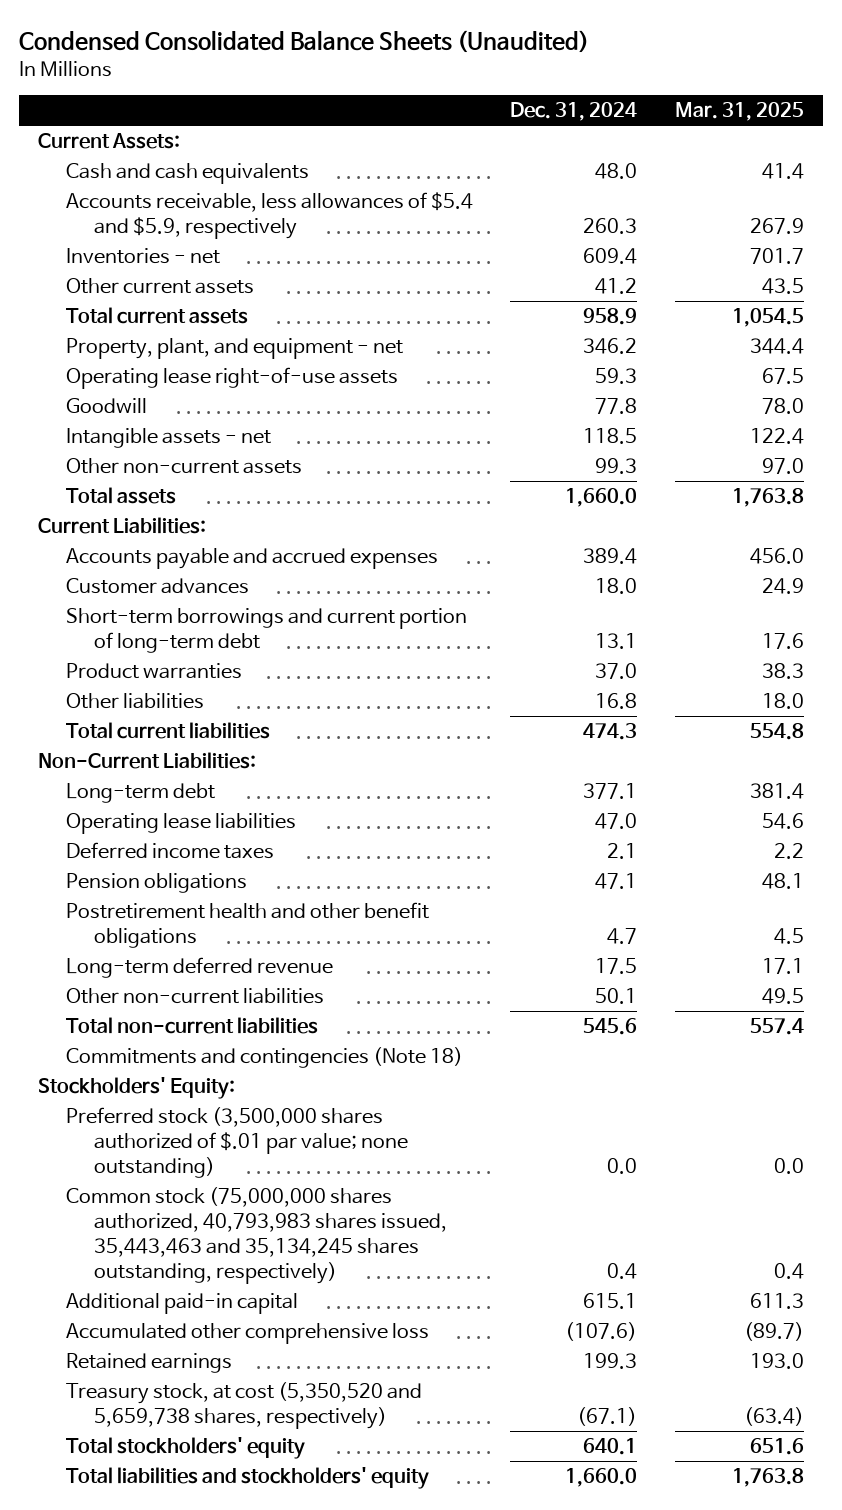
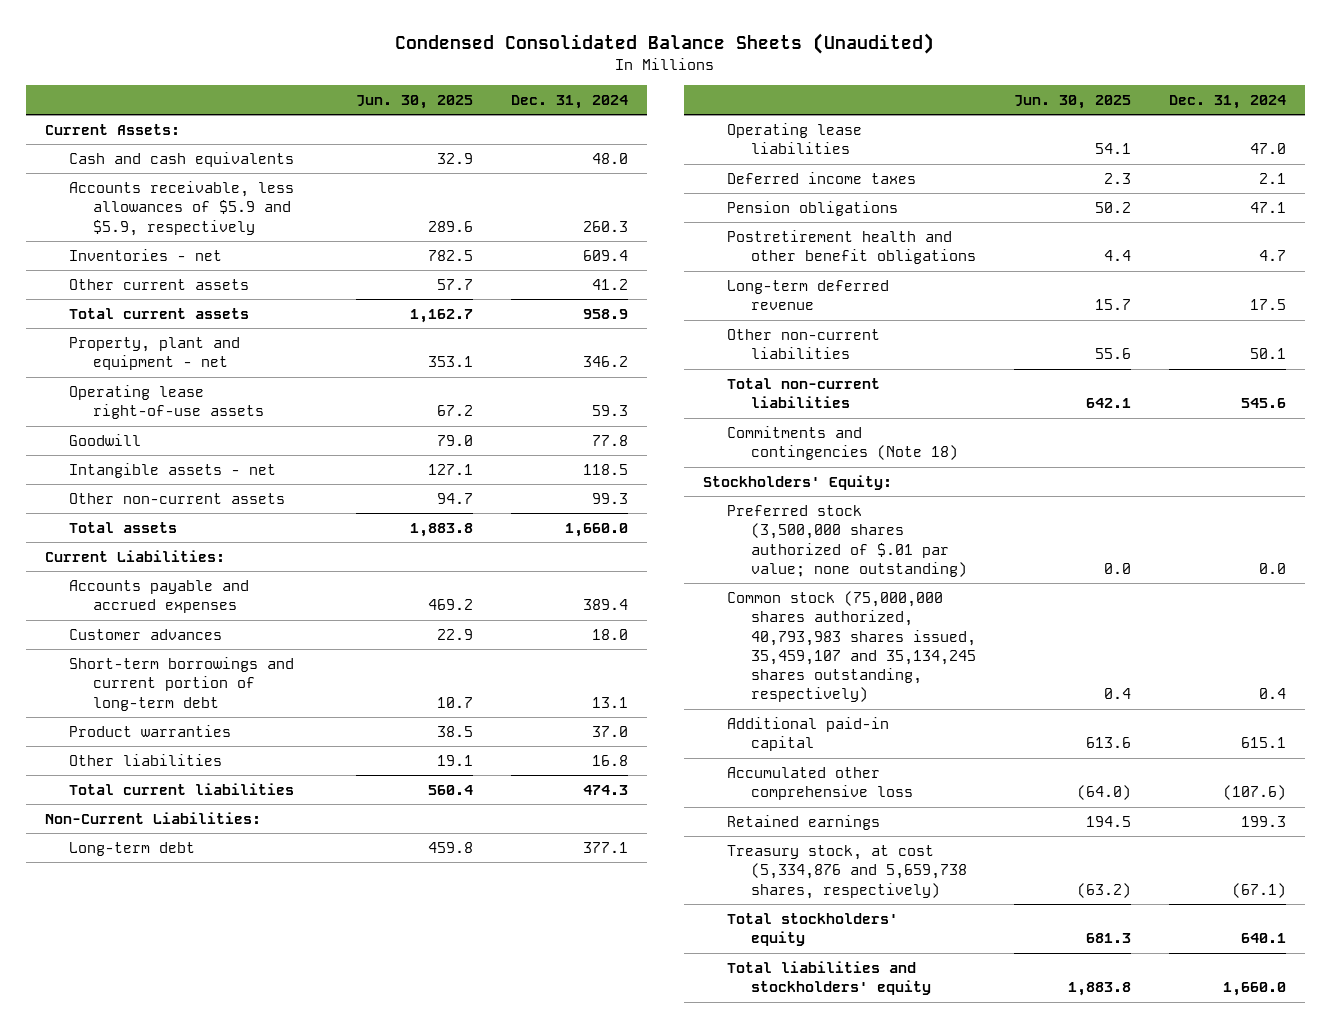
[675,102,805,122] Mar. 31, 2025 -> none
none -> [355,94,473,109] Jun. 30, 2025
[65,192,473,239] Accounts receivable, less allowances of $5.4 and $5.9, respectively -> [68,180,294,236] Accounts receivable, less allowances of $5.9 and $5.9, respectively
[65,338,403,360] Property, plant, and equipment - net -> [68,336,240,371] Property, plant and equipment - net
[65,1187,447,1284] Common stock (75,000,000 shares authorized, 40,793,983 shares issued, 35,443,463 and 35,134,245 shares outstanding, respectively) -> [727,590,977,703] Common stock (75,000,000 shares authorized, 40,793,983 shares issued, 35,459,107 and 35,134,245 shares outstanding, respectively)
[65,1382,422,1429] Treasury stock, at cost (5,350,520 and 5,659,738 shares, respectively) -> [727,844,968,899] Treasury stock, at cost (5,334,876 and 5,659,738 shares, respectively)

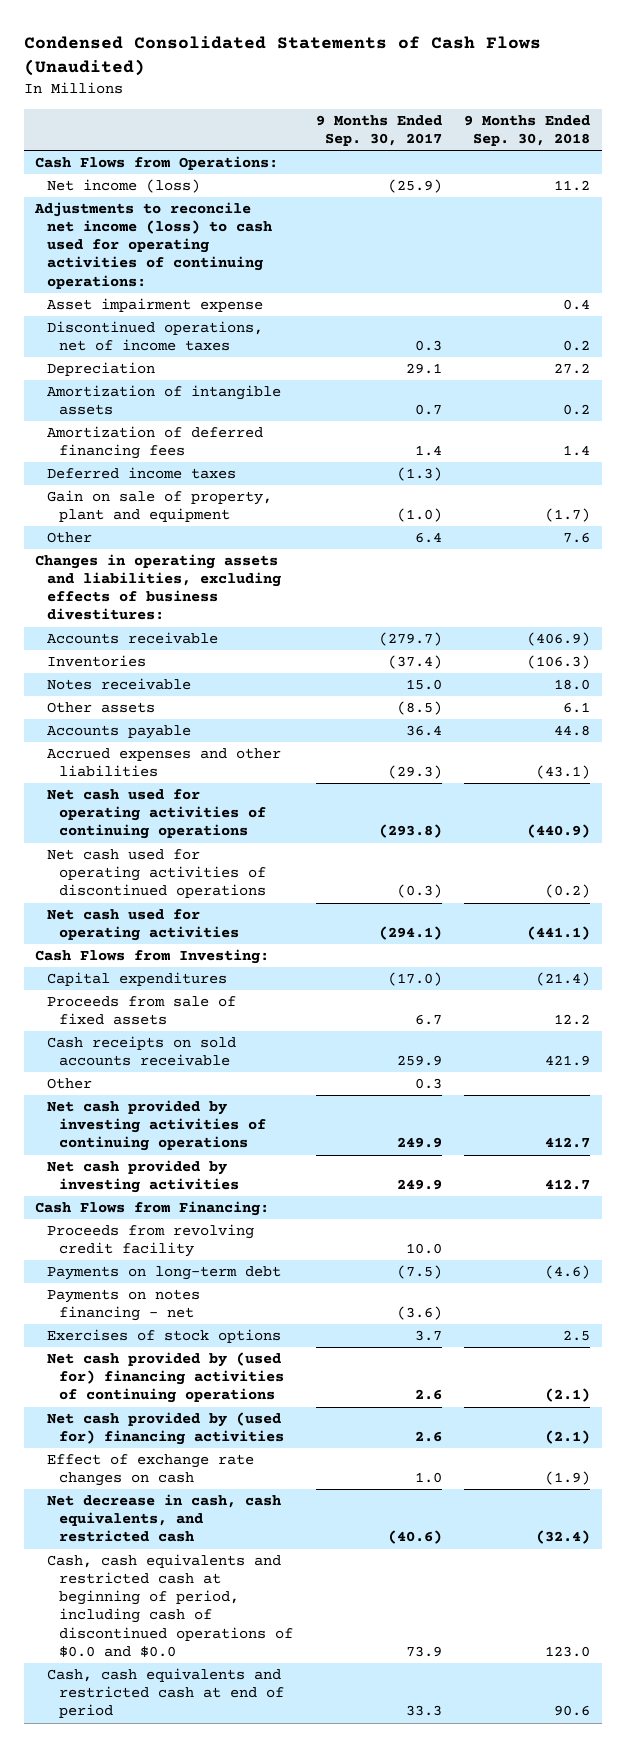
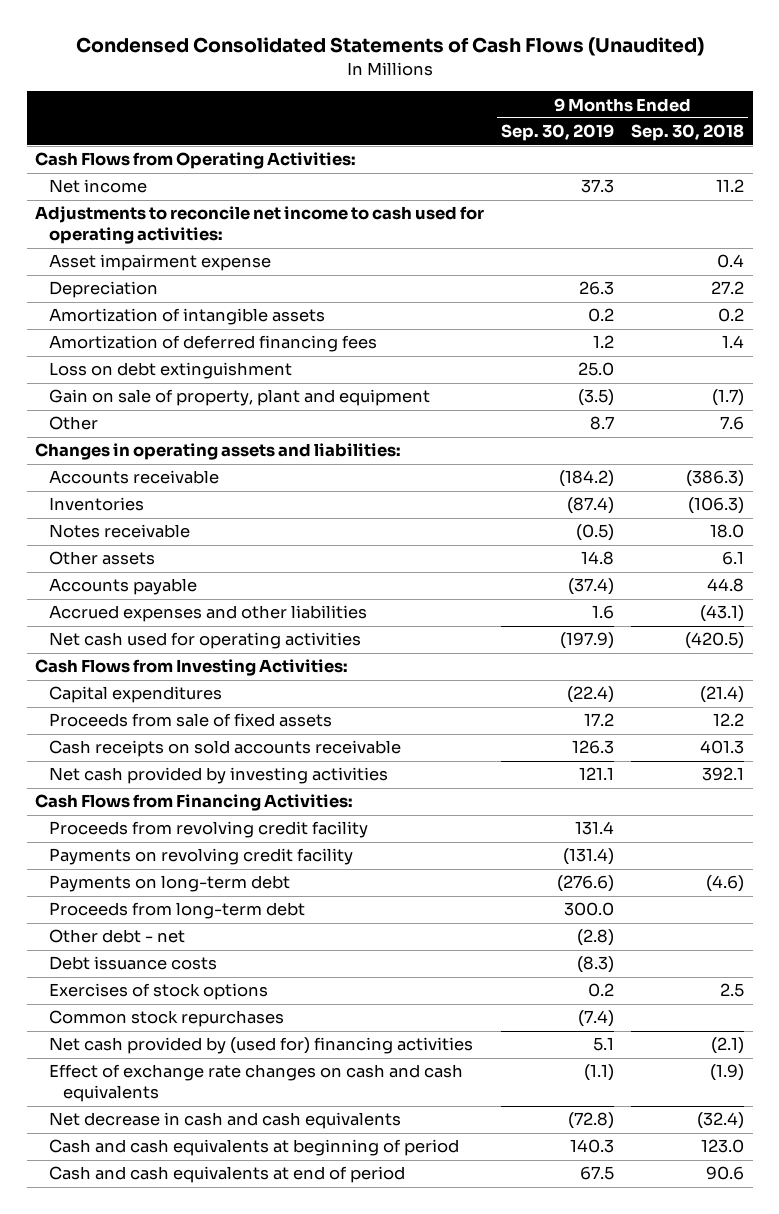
[315,115,442,147] 9 Months Ended Sep. 30, 2017 -> none
none -> [501,124,615,142] Sep. 30, 2019
[35,156,279,171] Cash Flows from Operations: -> [35,152,357,170] Cash Flows from Operating Activities:
[47,179,201,194] Net income (loss) -> [49,179,148,194] Net income
[34,202,273,289] Adjustments to reconcile net income (loss) to cash used for operating activities of continuing operations: -> [35,206,485,245] Adjustments to reconcile net income to cash used for operating activities:
[47,321,264,352] Discontinued operations, net of income taxes -> none
[47,467,237,480] Deferred income taxes -> none
none -> [49,362,293,380] Loss on debt extinguishment
[35,554,282,621] Changes in operating assets and liabilities, excluding effects of business divestitures: -> [35,443,402,461] Changes in operating assets and liabilities:
[527,632,591,647] (406.9) -> [686,470,745,488] (386.3)
[47,789,266,840] Net cash used for operating activities of continuing operations -> none
[47,849,266,899] Net cash used for operating activities of discontinued operations -> none
[527,926,591,941] (441.1) -> [685,632,745,650] (420.5)
[35,949,270,965] Cash Flows from Investing: -> [35,659,349,677] Cash Flows from Investing Activities:
[47,1078,93,1090] Other -> none
[47,1100,266,1152] Net cash provided by investing activities of continuing operations -> none
[545,1055,591,1067] 421.9 -> [700,740,745,755] 401.3
[545,1179,591,1191] 412.7 -> [702,767,745,782] 392.1
[35,1201,270,1217] Cash Flows from Financing: -> [35,794,354,812] Cash Flows from Financing Activities:
none -> [49,848,354,866] Payments on revolving credit facility
[47,1289,201,1322] Payments on notes financing - net -> none
none -> [49,902,306,920] Proceeds from long-term debt
none -> [49,929,186,944] Other debt - net
none -> [49,956,218,971] Debt issuance costs
[47,1352,284,1404] Net cash provided by (used for) financing activities of continuing operations -> none
none -> [49,1010,285,1028] Common stock repurchases
[47,1454,255,1487] Effect of exchange rate changes on cash -> [49,1064,464,1103] Effect of exchange rate changes on cash and cash equivalents
[47,1494,282,1543] Net decrease in cash, cash equivalents, and restricted cash -> [49,1112,402,1130] Net decrease in cash and cash equivalents
[47,1554,293,1657] Cash, cash equivalents and restricted cash at beginning of period, including cash of discontinued operations of $0.0 and $0.0 -> [49,1139,460,1157] Cash and cash equivalents at beginning of period
[47,1668,284,1719] Cash, cash equivalents and restricted cash at end of period -> [49,1166,406,1184] Cash and cash equivalents at end of period

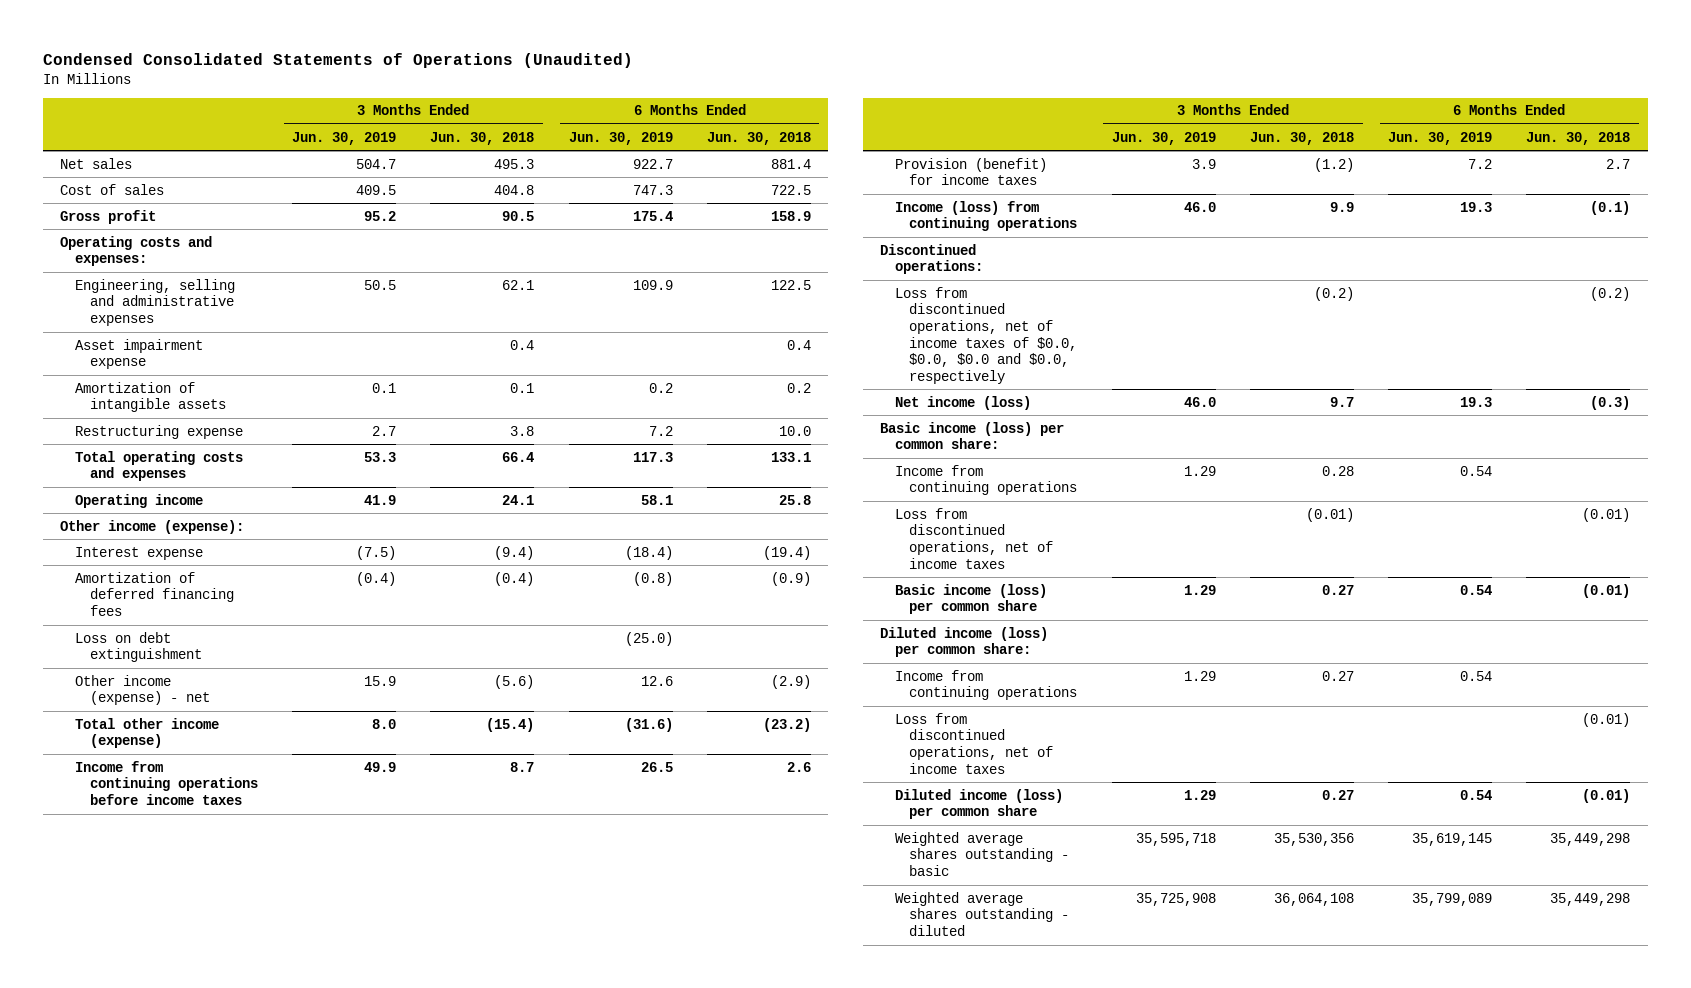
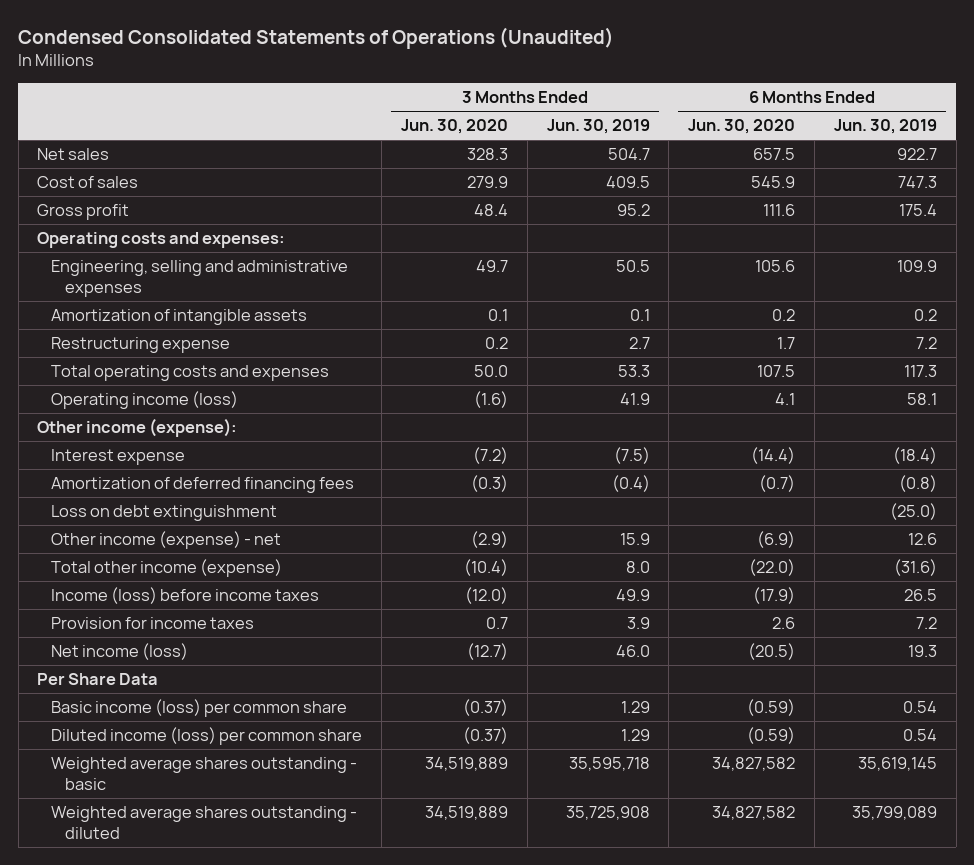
[430,131,535,145] Jun. 30, 2018 -> none
[706,131,811,145] Jun. 30, 2018 -> none
none -> [400,119,508,135] Jun. 30, 2020
none -> [688,119,796,135] Jun. 30, 2020
[75,338,204,370] Asset impairment expense -> none
[75,493,204,508] Operating income -> [51,391,239,410] Operating income (loss)
[894,200,1078,232] Income (loss) from continuing operations -> none
[879,243,983,275] Discontinued operations: -> none
[894,286,1078,384] Loss from discontinued operations, net of income taxes of $0.0, $0.0, $0.0 and $0.0, respectively -> none
[75,760,258,805] Income from continuing operations before income taxes -> [51,587,320,605] Income (loss) before income taxes
[894,157,1047,186] Provision (benefit) for income taxes -> [51,617,255,630] Provision for income taxes
[879,421,1064,450] Basic income (loss) per common share: -> none
[894,464,1078,496] Income from continuing operations -> none
[894,507,1054,569] Loss from discontinued operations, net of income taxes -> none
none -> [37,673,159,686] Per Share Data
[879,626,1048,658] Diluted income (loss) per common share: -> none
[894,669,1078,701] Income from continuing operations -> none
[894,712,1054,774] Loss from discontinued operations, net of income taxes -> none

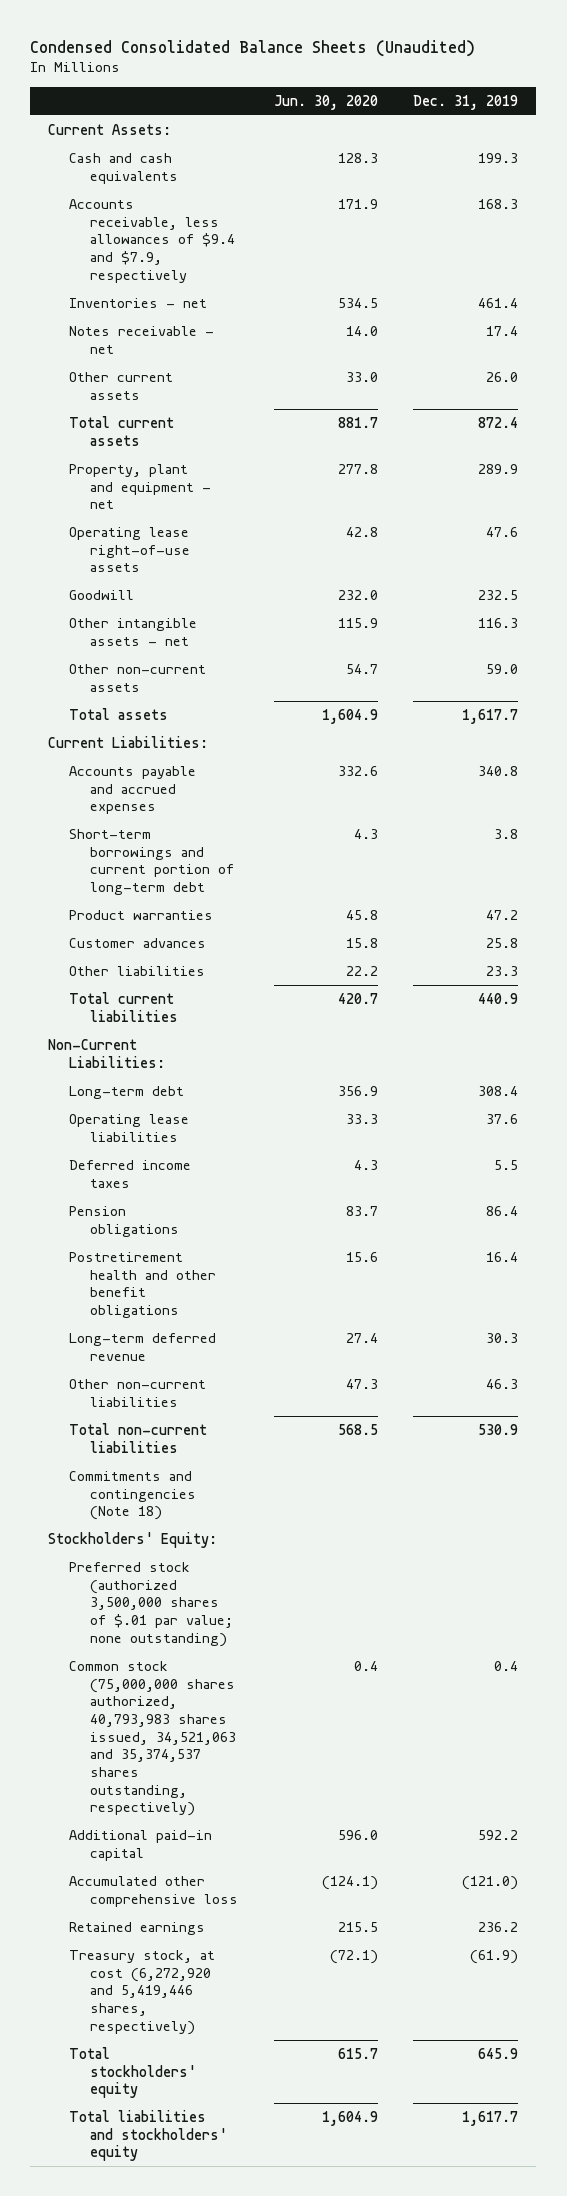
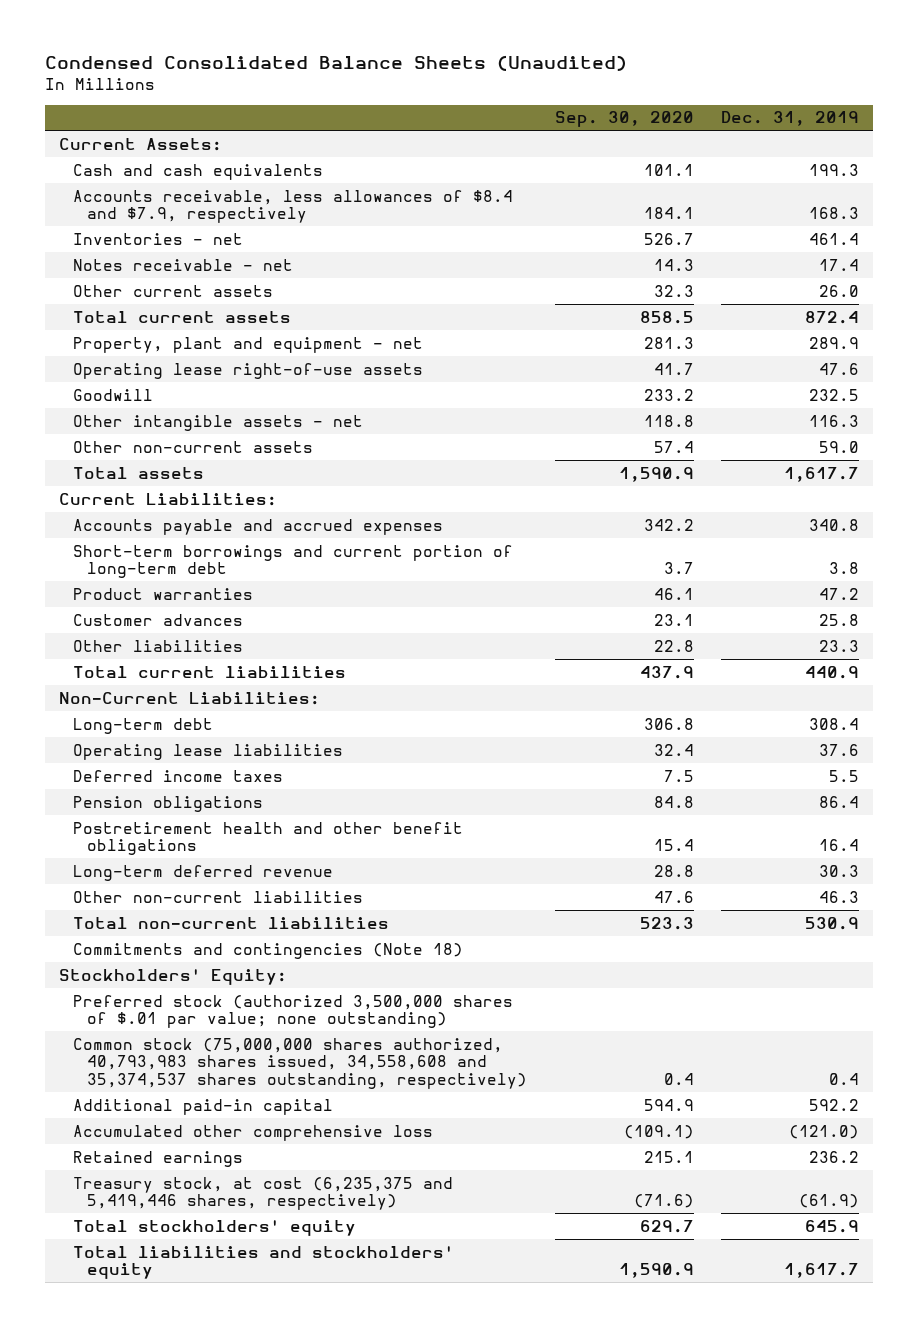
[273,94,378,110] Jun. 30, 2020 -> none
none -> [554,111,694,128] Sep. 30, 2020
[69,198,236,283] Accounts receivable, less allowances of $9.4 and $7.9, respectively -> [73,189,514,224] Accounts receivable, less allowances of $8.4 and $7.9, respectively
[69,1660,237,1817] Common stock (75,000,000 shares authorized, 40,793,983 shares issued, 34,521,063 and 35,374,537 shares outstanding, respectively) -> [73,1037,528,1090] Common stock (75,000,000 shares authorized, 40,793,983 shares issued, 34,558,608 and 35,374,537 shares outstanding, respectively)
[69,1949,216,2035] Treasury stock, at cost (6,272,920 and 5,419,446 shares, respectively) -> [73,1176,454,1211] Treasury stock, at cost (6,235,375 and 5,419,446 shares, respectively)

